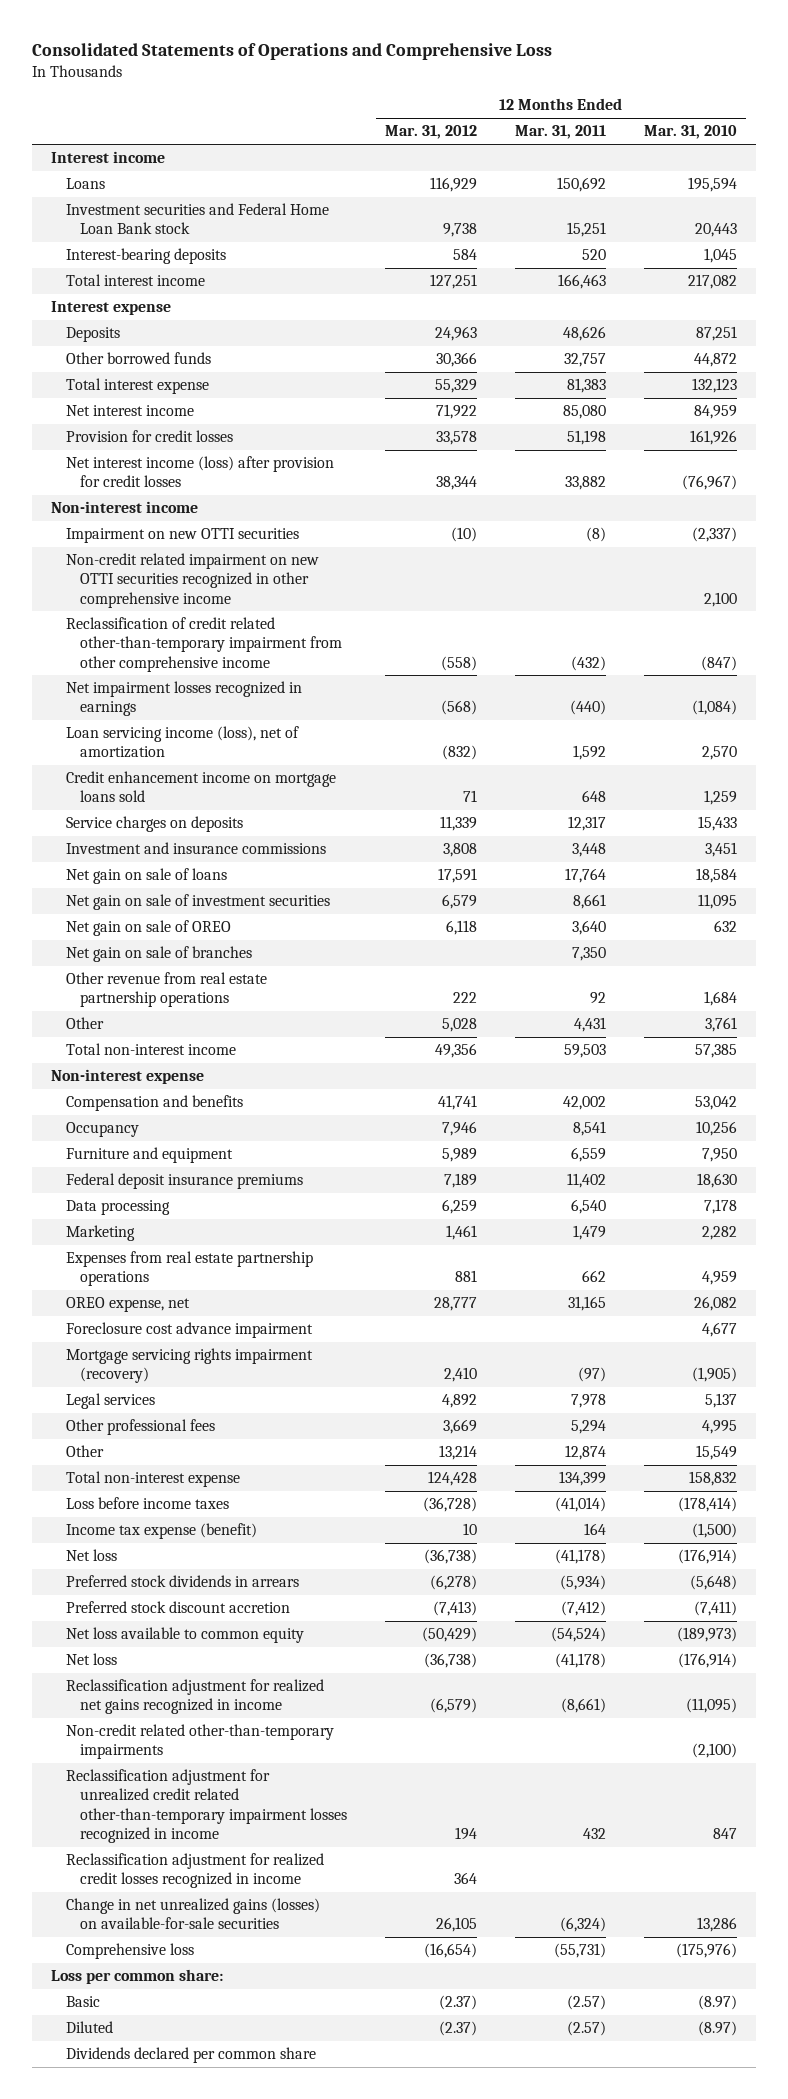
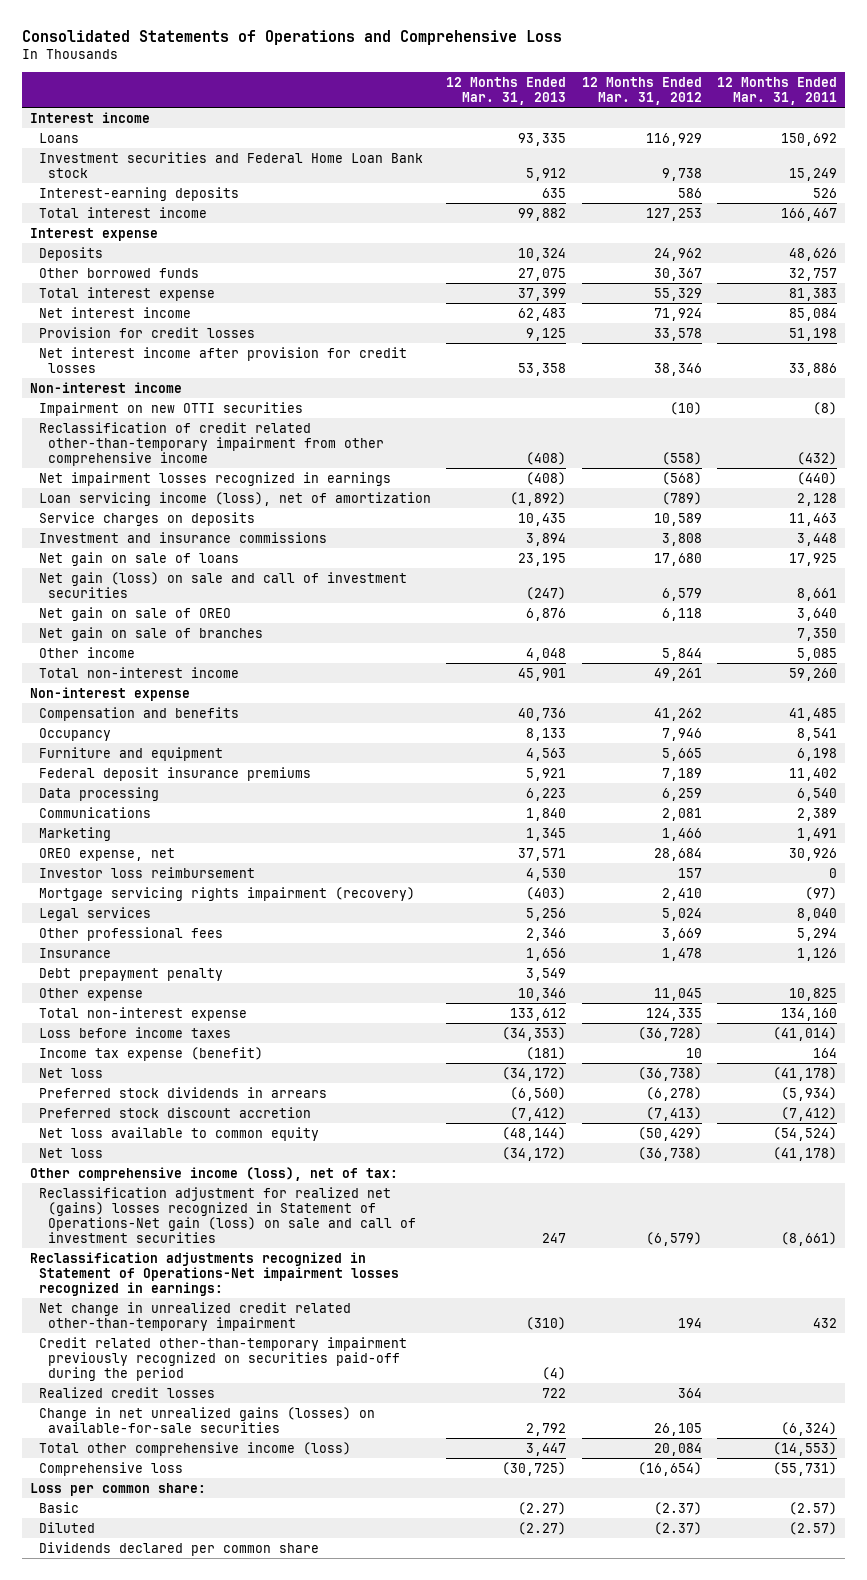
[643,125,737,140] Mar. 31, 2010 -> none
none -> [446,76,567,105] 12 Months Ended Mar. 31, 2013
[566,222,606,238] 15,251 -> [789,167,838,181] 15,249
[65,248,226,265] Interest-bearing deposits -> [38,186,239,201] Interest-earning deposits
[453,249,478,261] 584 -> [677,187,702,198] 586
[581,249,606,261] 520 -> [813,187,838,198] 526
[430,274,478,290] 127,251 -> [645,207,702,221] 127,253
[557,274,606,290] 166,463 -> [781,207,838,221] 166,467
[435,326,478,342] 24,963 -> [653,247,702,261] 24,962
[436,352,478,368] 30,366 -> [653,267,702,281] 30,367
[436,404,478,420] 71,922 -> [653,307,702,321] 71,924
[562,405,606,420] 85,080 -> [789,307,838,321] 85,084
[65,456,334,488] Net interest income (loss) after provision for credit losses -> [38,346,407,373] Net interest income after provision for credit losses
[436,476,478,491] 38,344 -> [653,362,702,376] 38,346
[564,476,606,491] 33,882 -> [789,362,838,376] 33,886
[65,553,319,608] Non-credit related impairment on new OTTI securities recognized in other comprehensive income -> none
[65,771,336,803] Credit enhancement income on mortgage loans sold -> none
[442,745,478,761] (832) -> [661,491,702,505] (789)
[572,745,606,761] 1,592 -> [797,492,838,506] 2,128
[440,816,478,832] 11,339 -> [653,512,702,526] 10,589
[567,816,606,832] 12,317 -> [789,512,838,526] 11,463
[438,868,478,884] 17,591 -> [653,552,702,566] 17,680
[564,868,606,884] 17,764 -> [789,552,838,566] 17,925
[65,894,330,911] Net gain on sale of investment securities -> [38,571,407,598] Net gain (loss) on sale and call of investment securities
[65,972,267,1008] Other revenue from real estate partnership operations -> none
[65,1017,104,1030] Other -> [38,646,135,658] Other income
[442,1018,478,1033] 5,028 -> [661,647,702,661] 5,844
[573,1017,606,1033] 4,431 -> [797,647,838,661] 5,085
[435,1043,478,1059] 49,356 -> [653,667,702,681] 49,261
[563,1044,606,1059] 59,503 -> [789,667,838,681] 59,260
[438,1095,478,1111] 41,741 -> [653,707,702,721] 41,262
[562,1096,606,1111] 42,002 -> [789,707,838,721] 41,485
[442,1148,478,1163] 5,989 -> [661,747,702,761] 5,665
[570,1147,606,1163] 6,559 -> [797,747,838,761] 6,198
[65,1251,313,1287] Expenses from real estate partnership operations -> none
[65,1322,313,1339] Foreclosure cost advance impairment -> none
none -> [38,806,151,818] Communications
[446,1225,478,1241] 1,461 -> [661,827,702,841] 1,466
[572,1225,606,1241] 1,479 -> [797,827,838,841] 1,491
[434,1297,478,1312] 28,777 -> [653,847,702,861] 28,684
[567,1296,606,1312] 31,165 -> [789,847,838,861] 30,926
none -> [38,866,255,878] Investor loss reimbursement
[442,1394,478,1409] 4,892 -> [661,907,702,921] 5,024
[570,1394,606,1409] 7,978 -> [797,907,838,921] 8,040
none -> [38,947,111,958] Insurance
none -> [38,967,223,981] Debt prepayment penalty
[65,1445,104,1458] Other -> [38,987,143,1001] Other expense
[439,1445,478,1461] 13,214 -> [653,987,702,1001] 11,045
[564,1445,606,1461] 12,874 -> [789,987,838,1001] 10,825
[428,1471,478,1487] 124,428 -> [645,1007,702,1021] 124,335
[558,1471,606,1487] 134,399 -> [781,1007,838,1021] 134,160
[65,1724,334,1760] Non-credit related other-than-temporary impairments -> none
none -> [29,1166,398,1181] Other comprehensive income (loss), net of tax:
[65,1679,324,1715] Reclassification adjustment for realized net gains recognized in income -> [38,1186,416,1243] Reclassification adjustment for realized net (gains) losses recognized in Statement of Operations-Net gain (loss) on sale and call of investment securities
none -> [29,1251,399,1296] Reclassification adjustments recognized in Statement of Operations-Net impairment losses recognized in earnings:
[65,1769,348,1843] Reclassification adjustment for unrealized credit related other-than-temporary impairment losses recognized in income -> [38,1301,351,1331] Net change in unrealized credit related other-than-temporary impairment
none -> [38,1336,407,1381] Credit related other-than-temporary impairment previously recognized on securities paid-off during the period
[65,1853,324,1889] Reclassification adjustment for realized credit losses recognized in income -> [38,1386,215,1398] Realized credit losses
none -> [38,1441,351,1456] Total other comprehensive income (loss)

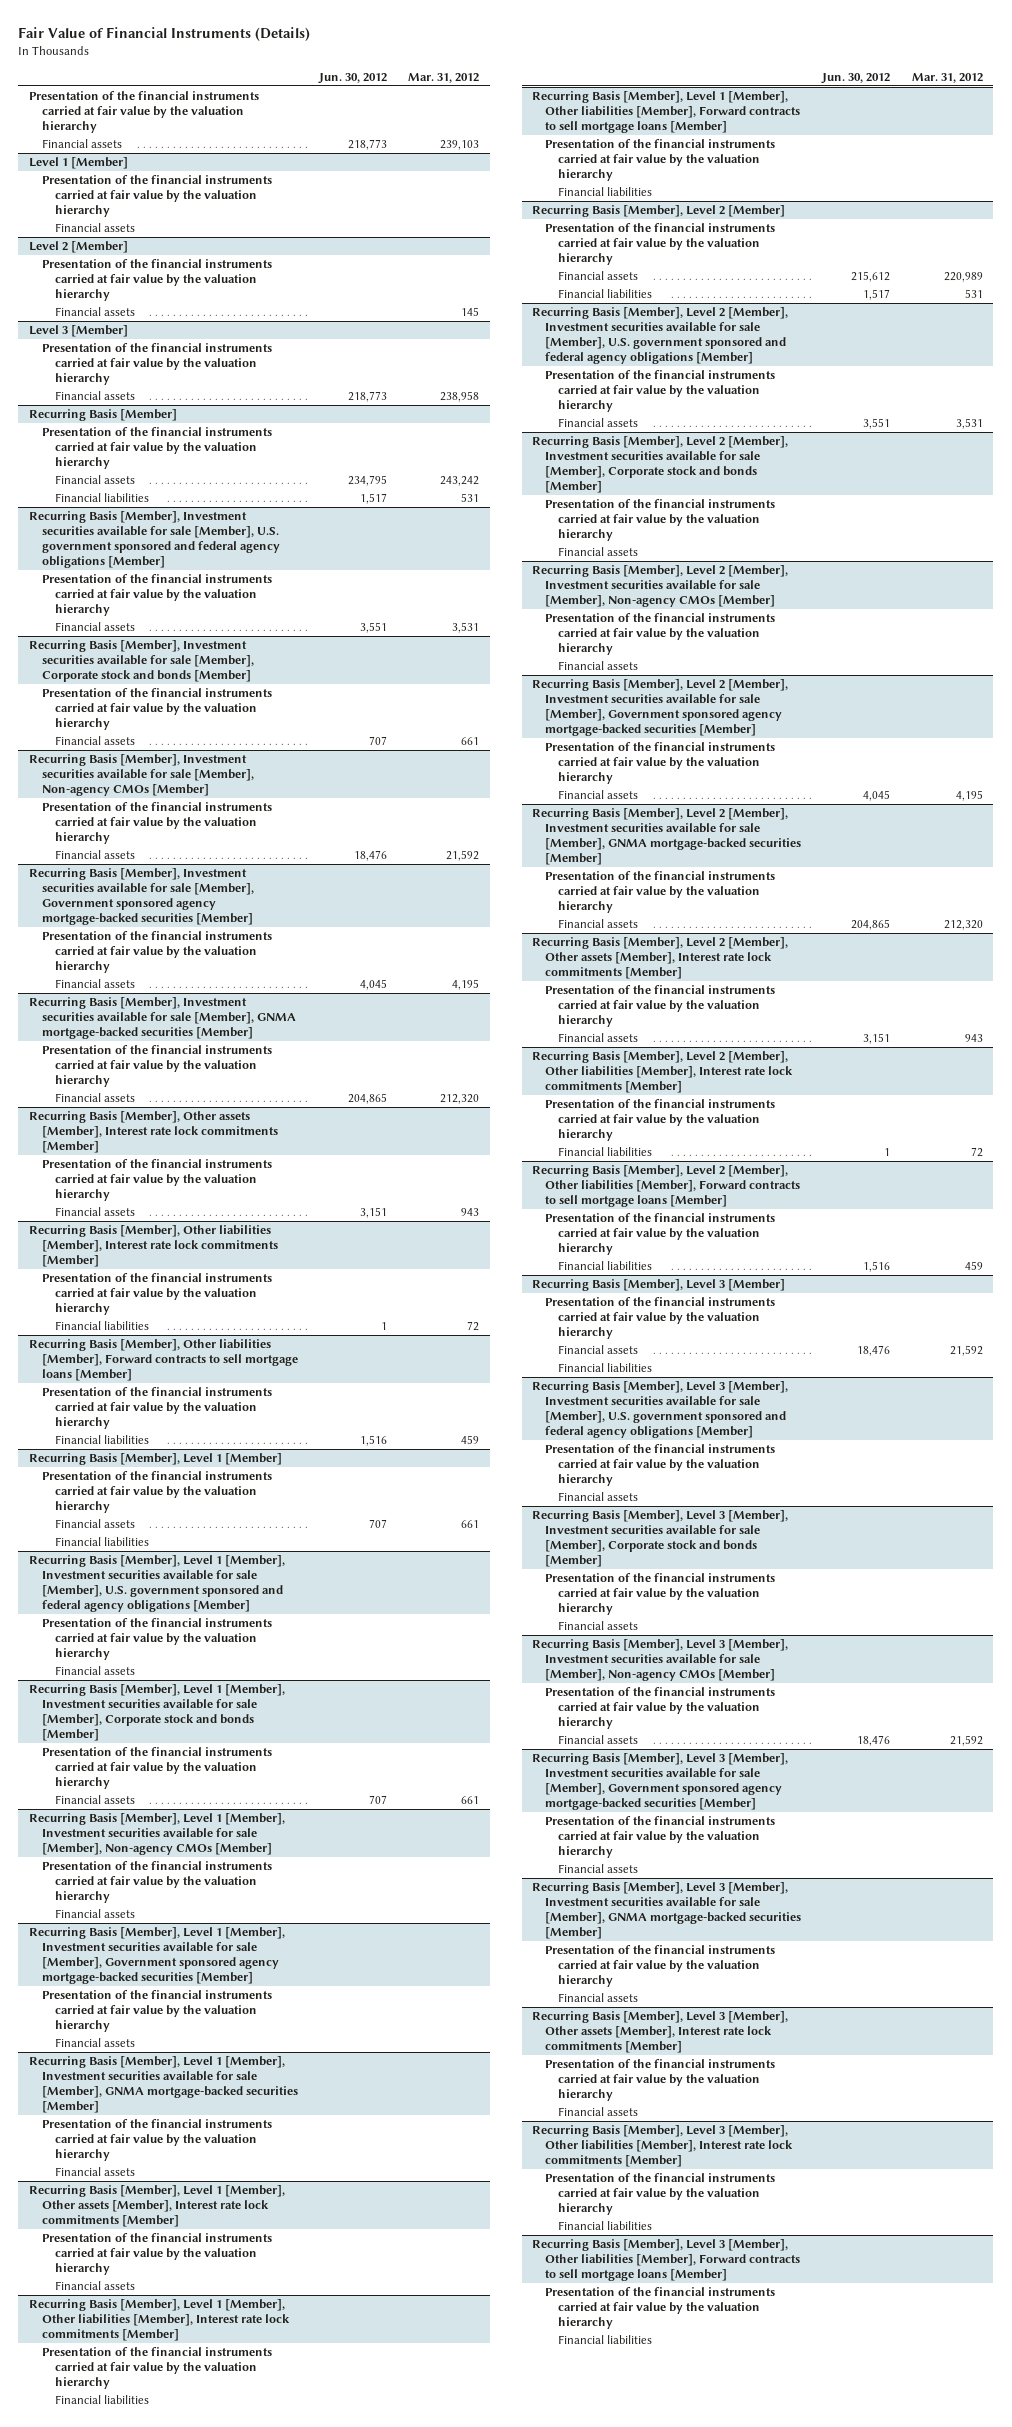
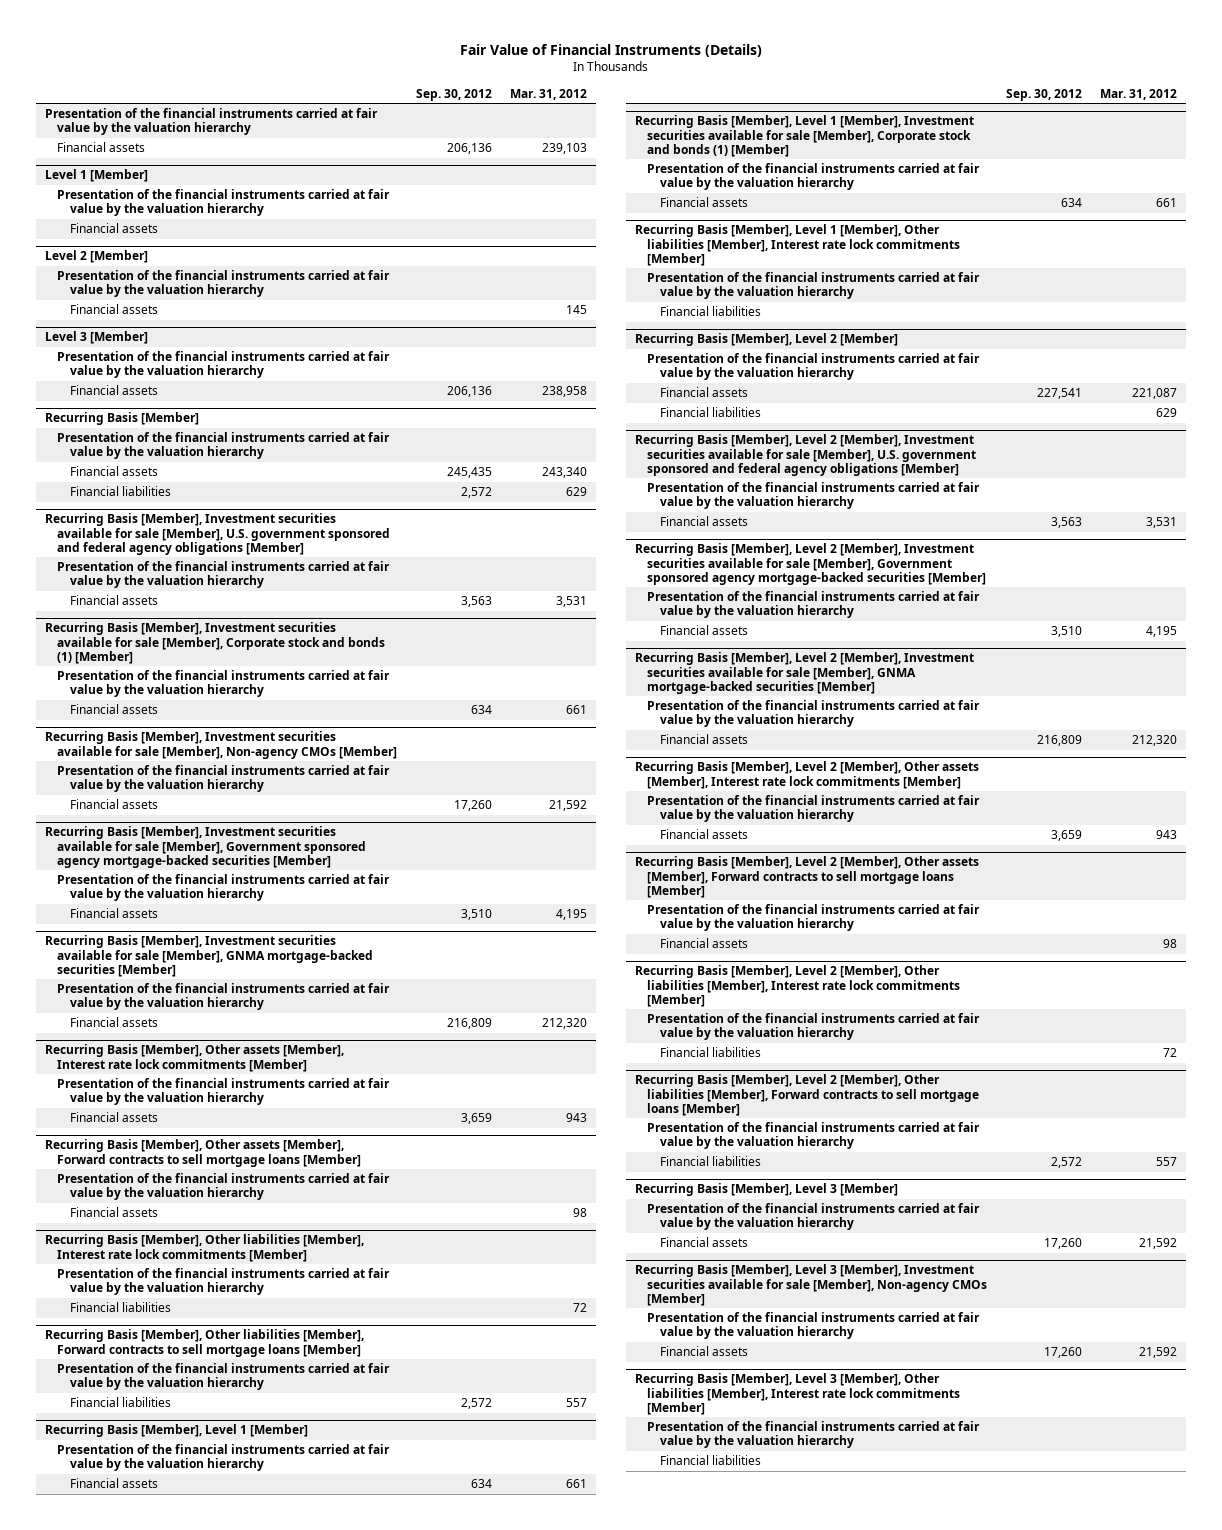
[318,72,388,84] Jun. 30, 2012 -> none
none -> [415,88,492,101] Sep. 30, 2012
[440,476,480,487] 243,242 -> [541,467,587,479] 243,340
[461,493,480,503] 531 -> [565,487,587,497] 629
[28,640,254,683] Recurring Basis [Member], Investment securities available for sale [Member], Corporate stock and bonds [Member] -> [45,622,386,664] Recurring Basis [Member], Investment securities available for sale [Member], Corporate stock and bonds (1) [Member]
none -> [45,1139,362,1167] Recurring Basis [Member], Other assets [Member], Forward contracts to sell mortgage loans [Member]
none -> [57,1173,391,1201] Presentation of the financial instruments carried at fair value by the valuation hierarchy
none -> [69,1207,158,1218] Financial assets
[461,1435,480,1445] 459 -> [565,1398,587,1408] 557
[54,1537,149,1547] Financial liabilities -> none
[28,1555,285,1613] Recurring Basis [Member], Level 1 [Member], Investment securities available for sale [Member], U.S. government sponsored and federal agency obligations [Member] -> none
[41,1618,272,1661] Presentation of the financial instruments carried at fair value by the valuation hierarchy -> none
[54,1666,135,1676] Financial assets -> none
[28,1684,285,1742] Recurring Basis [Member], Level 1 [Member], Investment securities available for sale [Member], Corporate stock and bonds [Member] -> [635,115,975,157] Recurring Basis [Member], Level 1 [Member], Investment securities available for sale [Member], Corporate stock and bonds (1) [Member]
[28,1813,285,1856] Recurring Basis [Member], Level 1 [Member], Investment securities available for sale [Member], Non-agency CMOs [Member] -> none
[41,1861,272,1904] Presentation of the financial instruments carried at fair value by the valuation hierarchy -> none
[54,1909,135,1919] Financial assets -> none
[28,1927,285,1985] Recurring Basis [Member], Level 1 [Member], Investment securities available for sale [Member], Government sponsored agency mortgage-backed securities [Member] -> none
[41,1990,272,2033] Presentation of the financial instruments carried at fair value by the valuation hierarchy -> none
[54,2038,135,2048] Financial assets -> none
[28,2056,298,2114] Recurring Basis [Member], Level 1 [Member], Investment securities available for sale [Member], GNMA mortgage-backed securities [Member] -> none
[41,2119,272,2162] Presentation of the financial instruments carried at fair value by the valuation hierarchy -> none
[54,2167,135,2177] Financial assets -> none
[28,2185,285,2228] Recurring Basis [Member], Level 1 [Member], Other assets [Member], Interest rate lock commitments [Member] -> none
[41,2233,272,2276] Presentation of the financial instruments carried at fair value by the valuation hierarchy -> none
[54,2281,135,2291] Financial assets -> none
[532,91,801,134] Recurring Basis [Member], Level 1 [Member], Other liabilities [Member], Forward contracts to sell mortgage loans [Member] -> none
[545,139,776,182] Presentation of the financial instruments carried at fair value by the valuation hierarchy -> none
[557,187,652,197] Financial liabilities -> none
[943,272,983,283] 220,989 -> [1131,388,1177,400] 221,087
[964,289,983,299] 531 -> [1155,408,1177,418] 629
[532,436,789,494] Recurring Basis [Member], Level 2 [Member], Investment securities available for sale [Member], Corporate stock and bonds [Member] -> none
[545,499,776,542] Presentation of the financial instruments carried at fair value by the valuation hierarchy -> none
[557,547,638,557] Financial assets -> none
[532,565,789,608] Recurring Basis [Member], Level 2 [Member], Investment securities available for sale [Member], Non-agency CMOs [Member] -> none
[545,613,776,656] Presentation of the financial instruments carried at fair value by the valuation hierarchy -> none
[557,661,638,671] Financial assets -> none
none -> [635,856,980,898] Recurring Basis [Member], Level 2 [Member], Other assets [Member], Forward contracts to sell mortgage loans [Member]
none -> [647,904,981,932] Presentation of the financial instruments carried at fair value by the valuation hierarchy
none -> [659,938,748,949] Financial assets
[964,1261,983,1271] 459 -> [1155,1157,1177,1167] 557
[557,1363,652,1373] Financial liabilities -> none
[532,1381,789,1439] Recurring Basis [Member], Level 3 [Member], Investment securities available for sale [Member], U.S. government sponsored and federal agency obligations [Member] -> none
[545,1444,776,1487] Presentation of the financial instruments carried at fair value by the valuation hierarchy -> none
[557,1492,638,1502] Financial assets -> none
[532,1510,789,1568] Recurring Basis [Member], Level 3 [Member], Investment securities available for sale [Member], Corporate stock and bonds [Member] -> none
[545,1573,776,1616] Presentation of the financial instruments carried at fair value by the valuation hierarchy -> none
[557,1621,638,1631] Financial assets -> none
[532,1753,789,1811] Recurring Basis [Member], Level 3 [Member], Investment securities available for sale [Member], Government sponsored agency mortgage-backed securities [Member] -> none
[545,1816,776,1859] Presentation of the financial instruments carried at fair value by the valuation hierarchy -> none
[557,1864,638,1874] Financial assets -> none
[532,1882,802,1940] Recurring Basis [Member], Level 3 [Member], Investment securities available for sale [Member], GNMA mortgage-backed securities [Member] -> none
[545,1945,776,1988] Presentation of the financial instruments carried at fair value by the valuation hierarchy -> none
[557,1993,638,2003] Financial assets -> none
[532,2011,789,2054] Recurring Basis [Member], Level 3 [Member], Other assets [Member], Interest rate lock commitments [Member] -> none
[545,2059,776,2102] Presentation of the financial instruments carried at fair value by the valuation hierarchy -> none
[557,2107,638,2117] Financial assets -> none
[532,2239,801,2282] Recurring Basis [Member], Level 3 [Member], Other liabilities [Member], Forward contracts to sell mortgage loans [Member] -> none
[545,2287,776,2330] Presentation of the financial instruments carried at fair value by the valuation hierarchy -> none
[557,2335,652,2345] Financial liabilities -> none

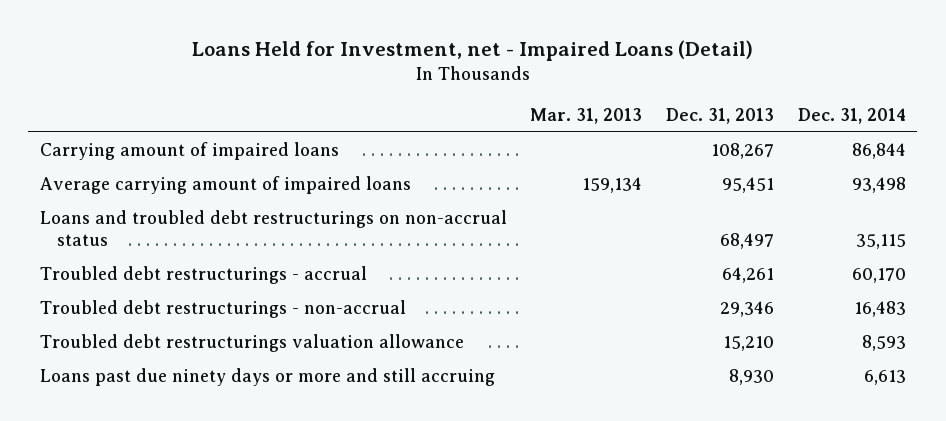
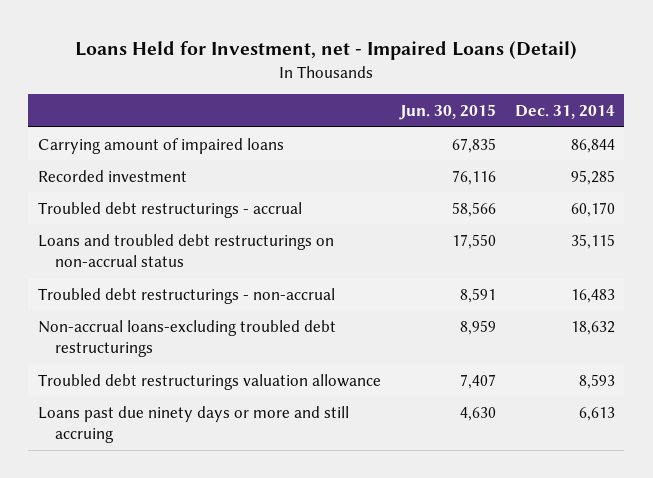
[530,107,643,124] Mar. 31, 2013 -> none
[666,107,775,124] Dec. 31, 2013 -> none
none -> [398,104,496,121] Jun. 30, 2015
[39,176,411,195] Average carrying amount of impaired loans -> none
none -> [37,169,187,182] Recorded investment
[39,210,507,247] Loans and troubled debt restructurings on non-accrual status -> [37,233,334,268] Loans and troubled debt restructurings on non-accrual status
none -> [37,319,336,358] Non-accrual loans-excluding troubled debt restructurings

